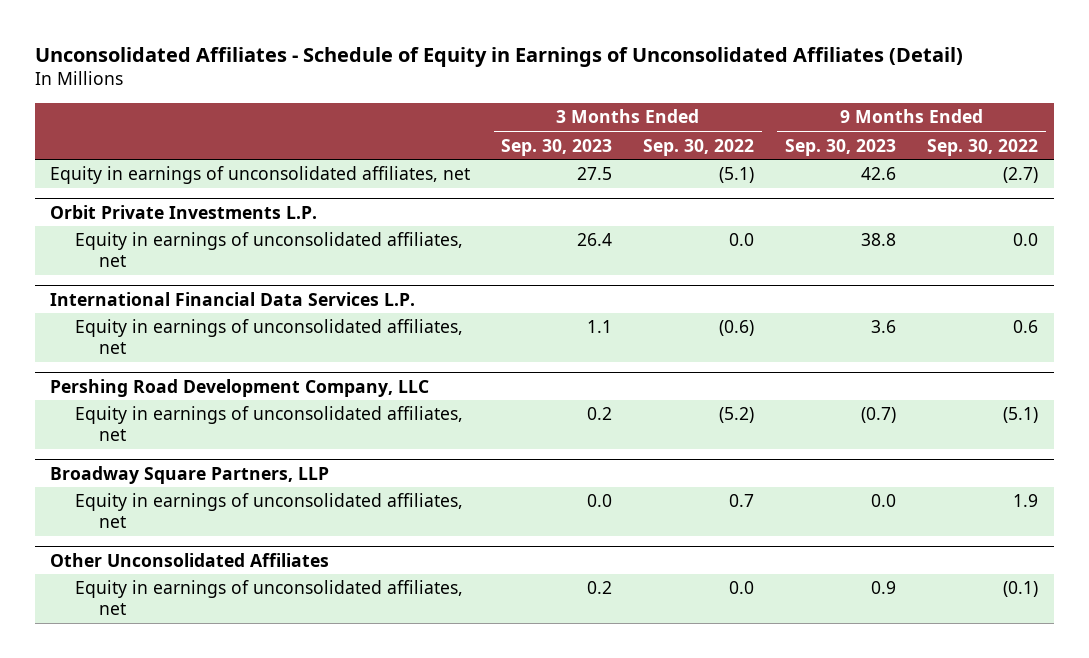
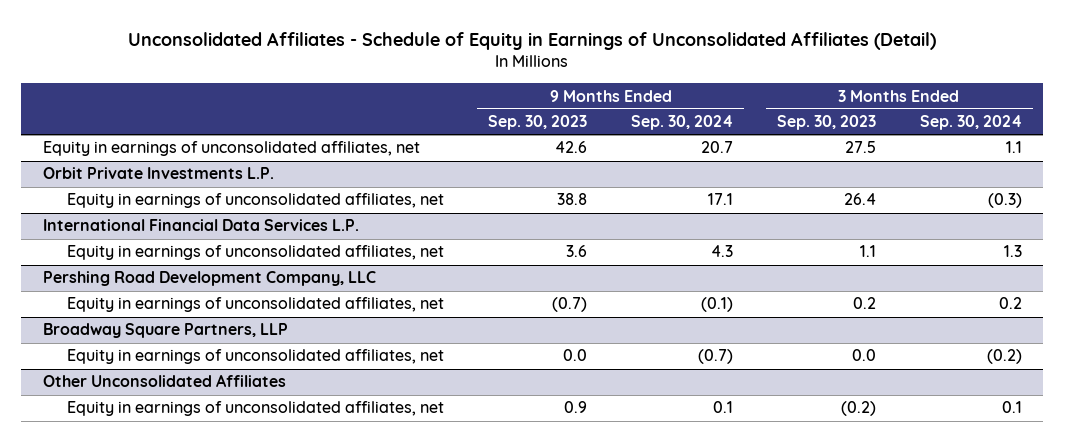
[643,138,755,156] Sep. 30, 2022 -> none
[927,138,1039,156] Sep. 30, 2022 -> none
none -> [630,115,733,131] Sep. 30, 2024
none -> [919,115,1022,131] Sep. 30, 2024
[587,581,613,595] 0.2 -> [840,401,876,417] (0.2)

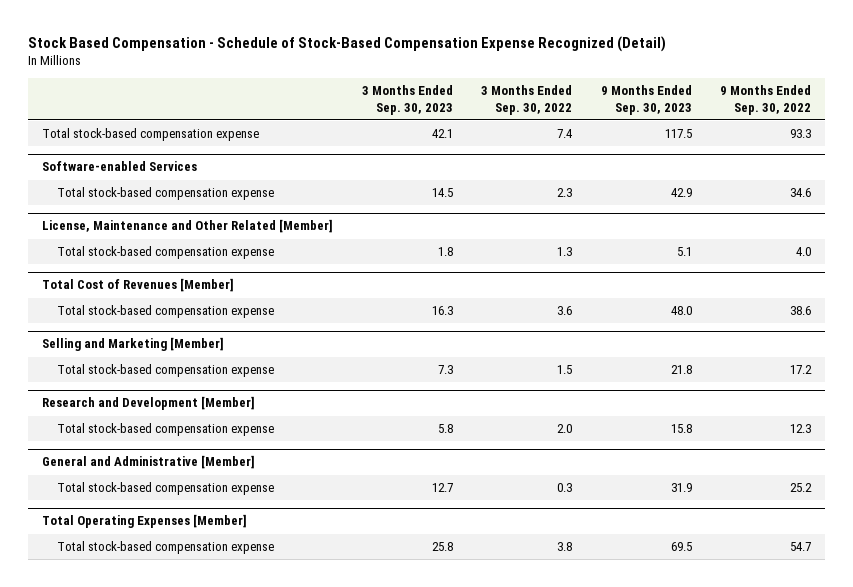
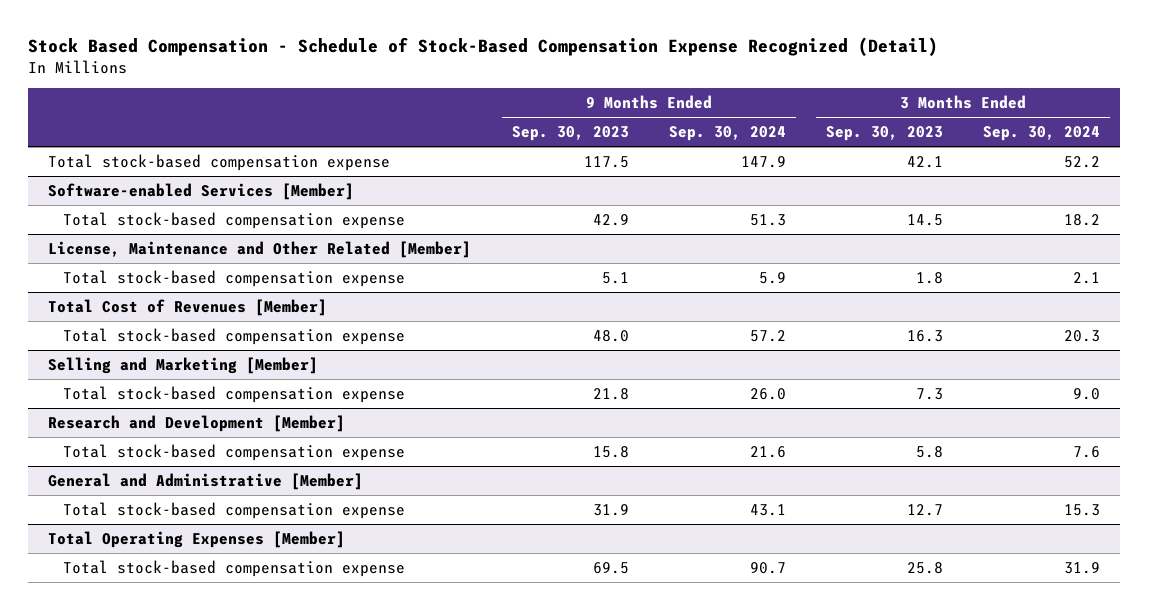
[481,85,573,115] 3 Months Ended Sep. 30, 2022 -> none
[719,85,811,115] 9 Months Ended Sep. 30, 2022 -> none
none -> [668,126,786,142] Sep. 30, 2024
none -> [983,126,1101,142] Sep. 30, 2024
[42,161,198,172] Software-enabled Services -> [48,182,355,200] Software-enabled Services [Member]

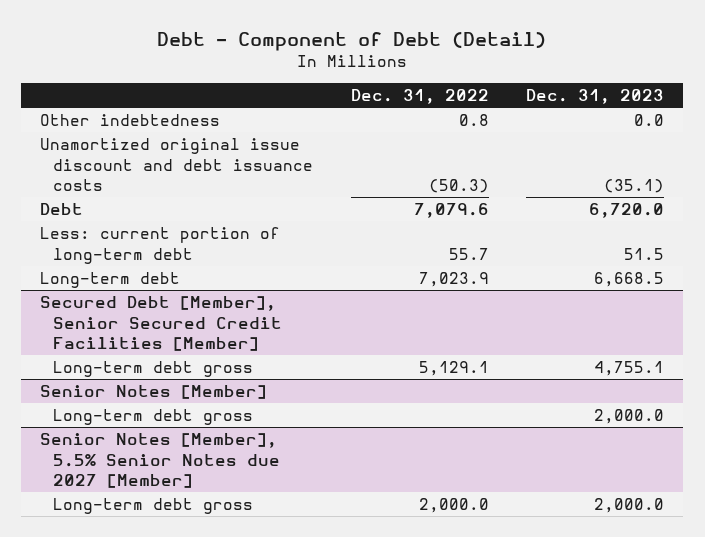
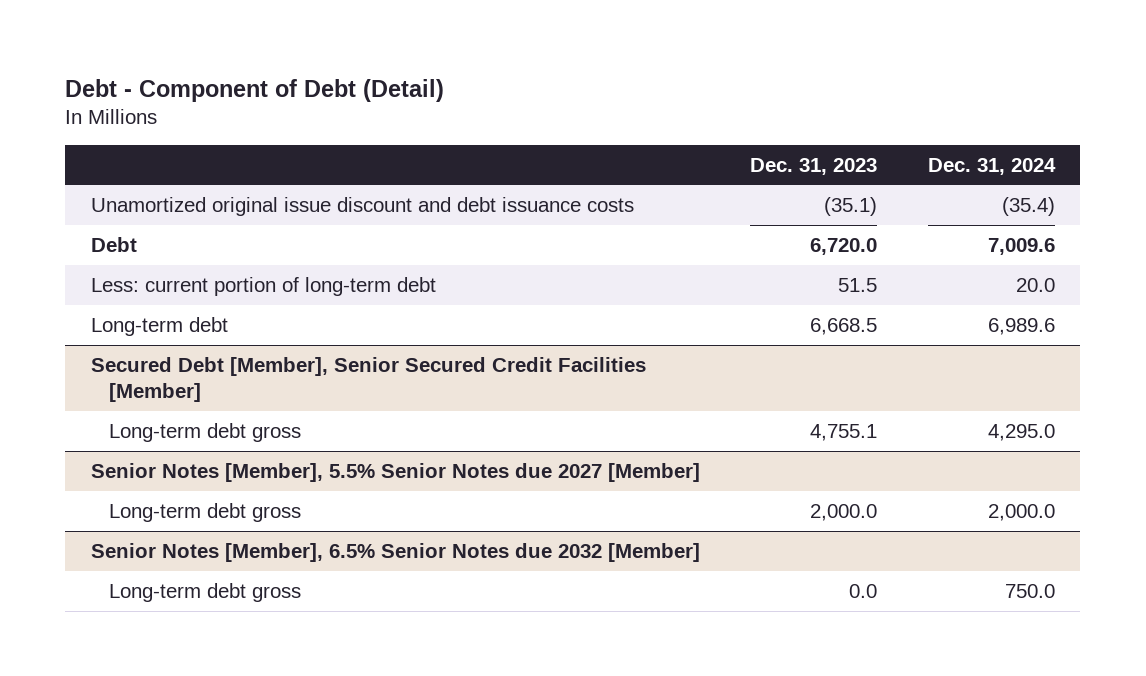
[350,88,489,104] Dec. 31, 2022 -> none
none -> [928,157,1057,175] Dec. 31, 2024
[40,114,221,127] Other indebtedness -> none
[40,385,268,400] Senior Notes [Member] -> none
[52,409,253,426] Long-term debt gross -> none
none -> [90,542,700,562] Senior Notes [Member], 6.5% Senior Notes due 2032 [Member]
none -> [109,582,302,602] Long-term debt gross

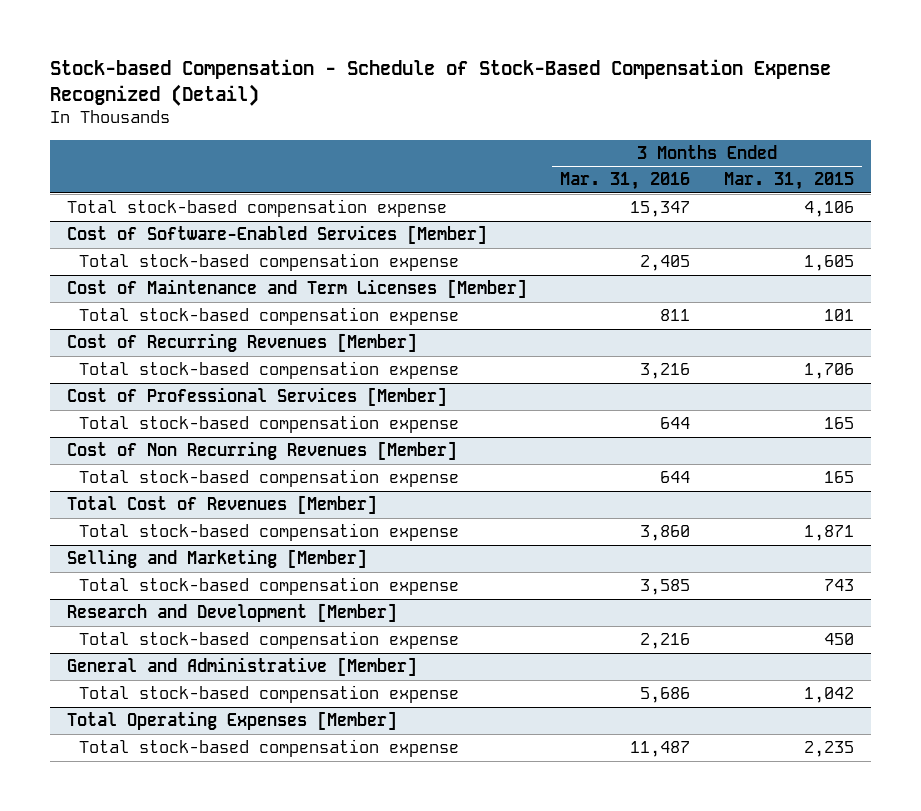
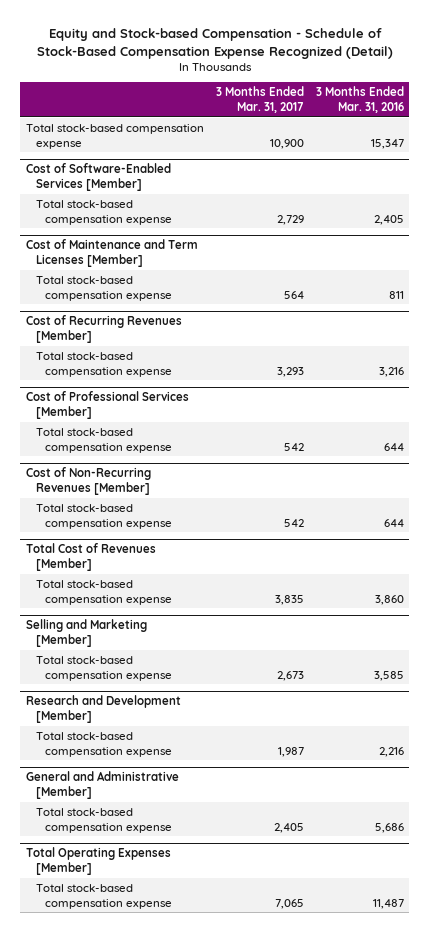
[49,59,831,106] Stock-based Compensation - Schedule of Stock-Based Compensation Expense Recognized (Detail) -> [36,27,393,59] Equity and Stock-based Compensation - Schedule of Stock-Based Compensation Expense Recognized (Detail)
[723,172,854,191] Mar. 31, 2015 -> none
none -> [215,86,304,113] 3 Months Ended Mar. 31, 2017
[66,441,457,461] Cost of Non Recurring Revenues [Member] -> [26,467,152,495] Cost of Non-Recurring Revenues [Member]

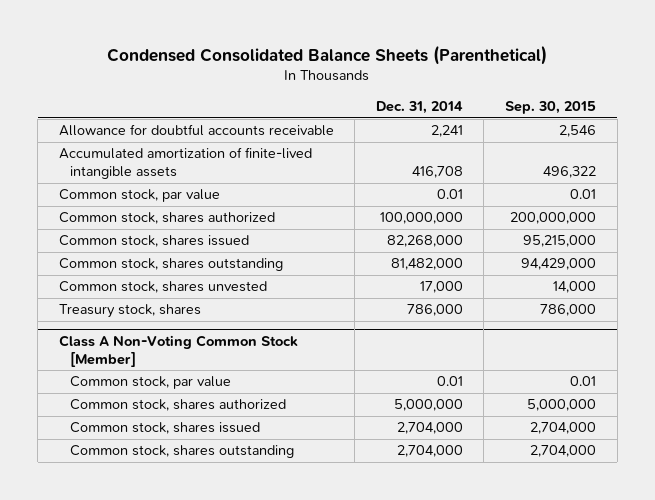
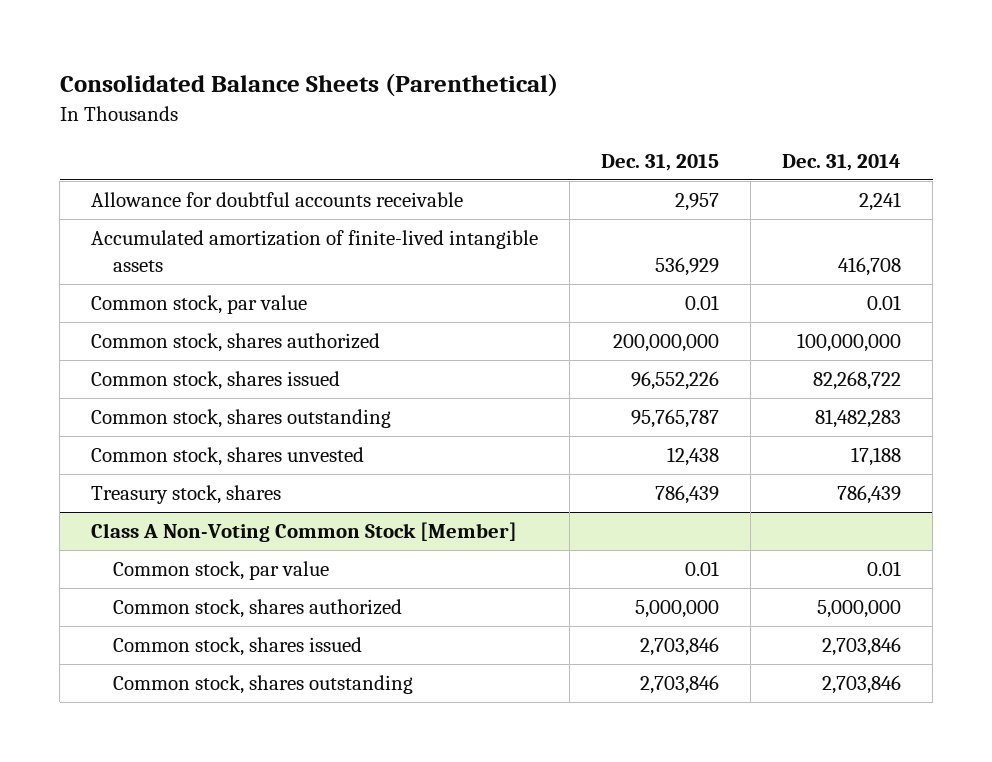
[107,44,548,65] Condensed Consolidated Balance Sheets (Parenthetical) -> [59,73,558,98] Consolidated Balance Sheets (Parenthetical)
[504,101,596,115] Sep. 30, 2015 -> none
none -> [601,154,720,172] Dec. 31, 2015
[386,235,463,248] 82,268,000 -> [813,371,902,391] 82,268,722
[390,258,463,271] 81,482,000 -> [815,409,902,429] 81,482,283
[419,281,463,294] 17,000 -> [851,447,902,467] 17,188
[406,304,463,317] 786,000 -> [837,485,902,505] 786,439
[396,422,463,435] 2,704,000 -> [822,637,902,657] 2,703,846
[396,445,463,458] 2,704,000 -> [822,675,902,695] 2,703,846

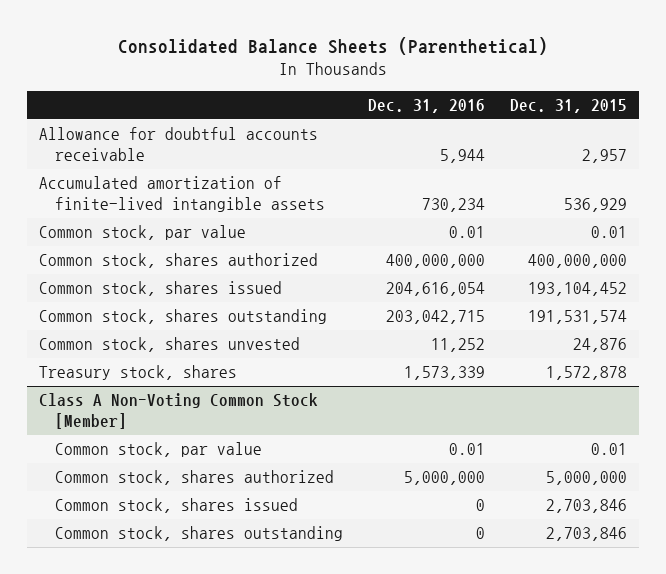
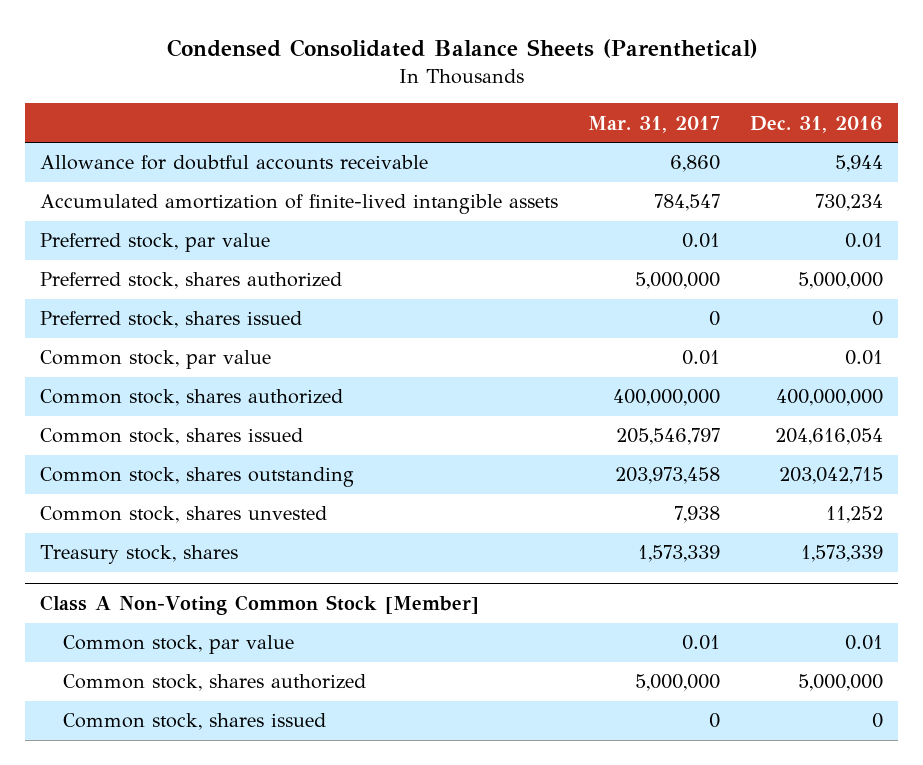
[117,37,548,56] Consolidated Balance Sheets (Parenthetical) -> [166,39,758,59] Condensed Consolidated Balance Sheets (Parenthetical)
[509,98,627,113] Dec. 31, 2015 -> none
none -> [588,115,721,133] Mar. 31, 2017
none -> [40,233,271,253] Preferred stock, par value
none -> [40,272,343,290] Preferred stock, shares authorized
none -> [40,311,303,329] Preferred stock, shares issued
[54,526,343,542] Common stock, shares outstanding -> none

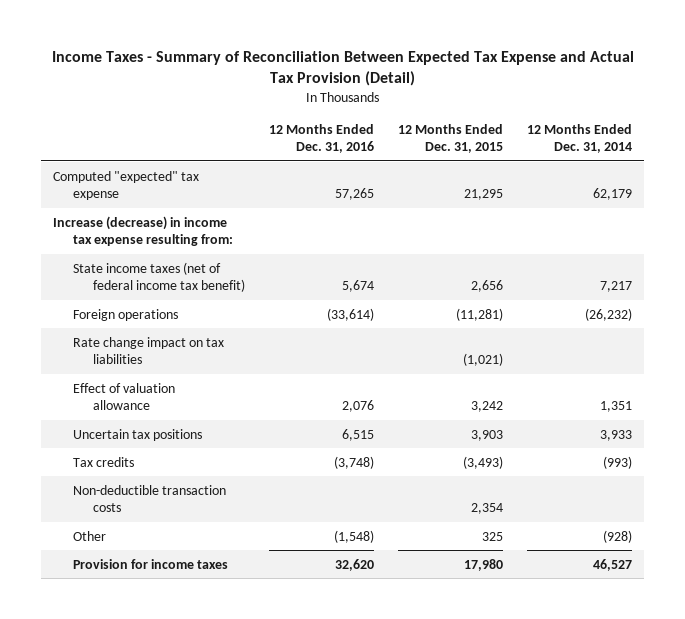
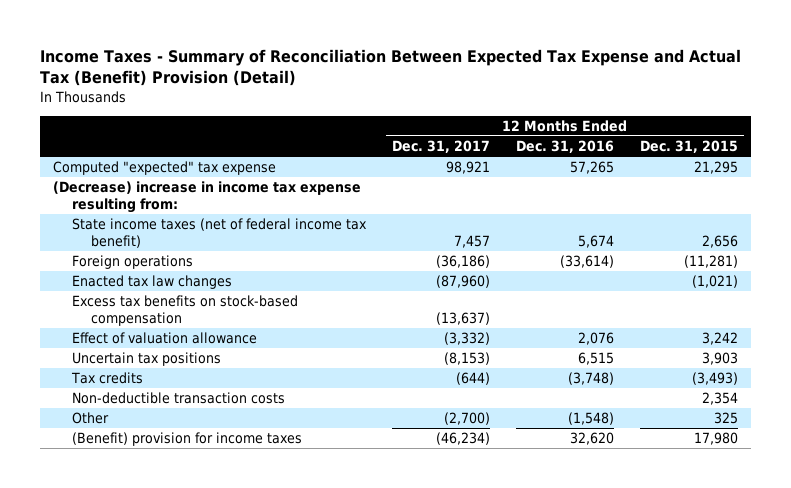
[51,51,634,87] Income Taxes - Summary of Reconciliation Between Expected Tax Expense and Actual Tax Provision (Detail) -> [40,48,742,87] Income Taxes - Summary of Reconciliation Between Expected Tax Expense and Actual Tax (Benefit) Provision (Detail)
[527,123,633,154] 12 Months Ended Dec. 31, 2014 -> none
none -> [392,140,491,154] Dec. 31, 2017
[53,215,233,247] Increase (decrease) in income tax expense resulting from: -> [53,181,362,213] (Decrease) increase in income tax expense resulting from:
[72,336,224,365] Rate change impact on tax liabilities -> [72,275,233,290] Enacted tax law changes
none -> [72,295,299,326] Excess tax benefits on stock-based compensation
[72,558,228,569] Provision for income taxes -> [72,432,303,447] (Benefit) provision for income taxes

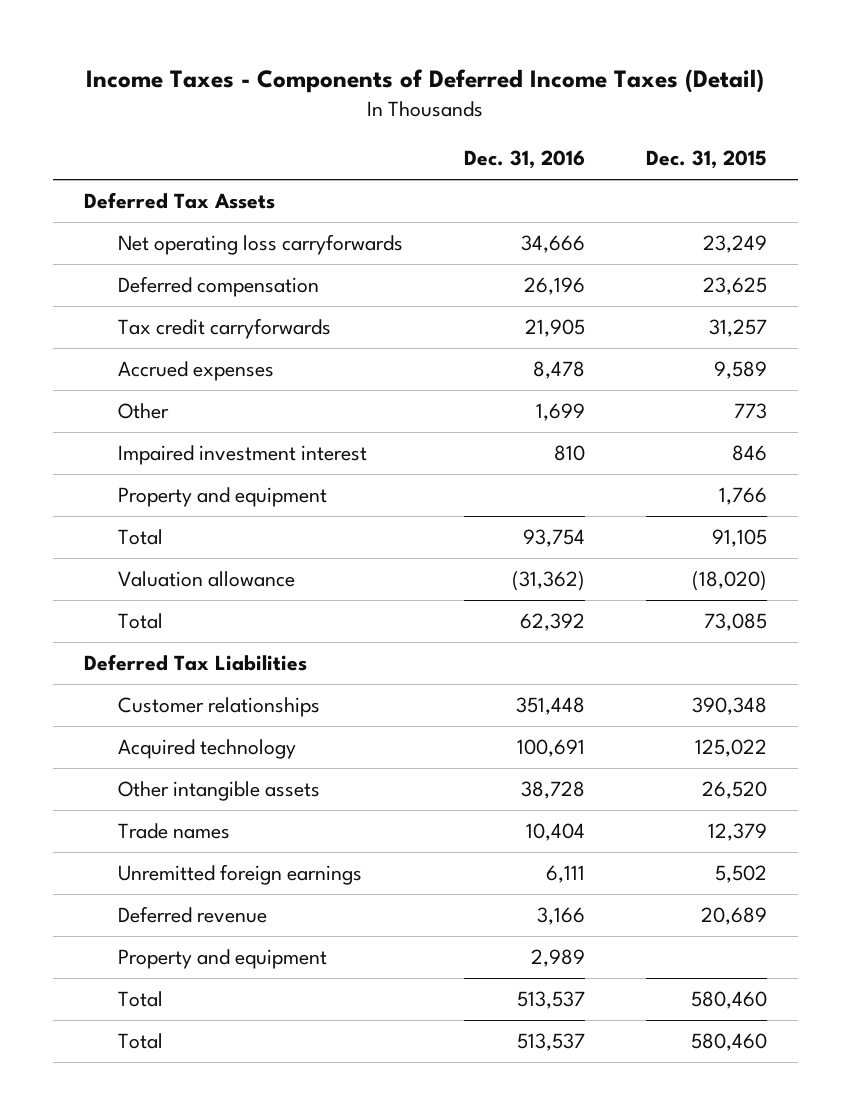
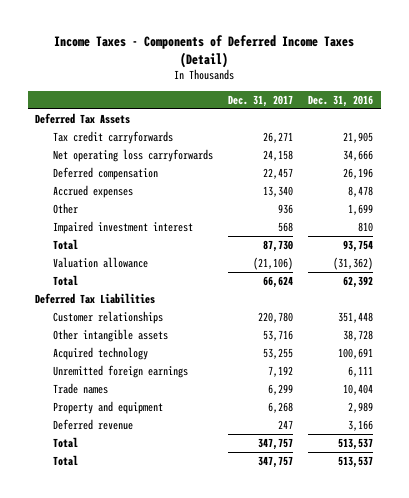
[646,150,768,170] Dec. 31, 2015 -> none
none -> [228,94,294,107] Dec. 31, 2017
[117,318,331,340] Tax credit carryforwards -> [52,130,173,144] Tax credit carryforwards
[117,487,327,508] Property and equipment -> none
[117,739,296,760] Acquired technology -> [52,346,148,360] Acquired technology
[117,823,230,840] Trade names -> [52,382,108,394] Trade names
[117,906,267,924] Deferred revenue -> [52,418,133,430] Deferred revenue

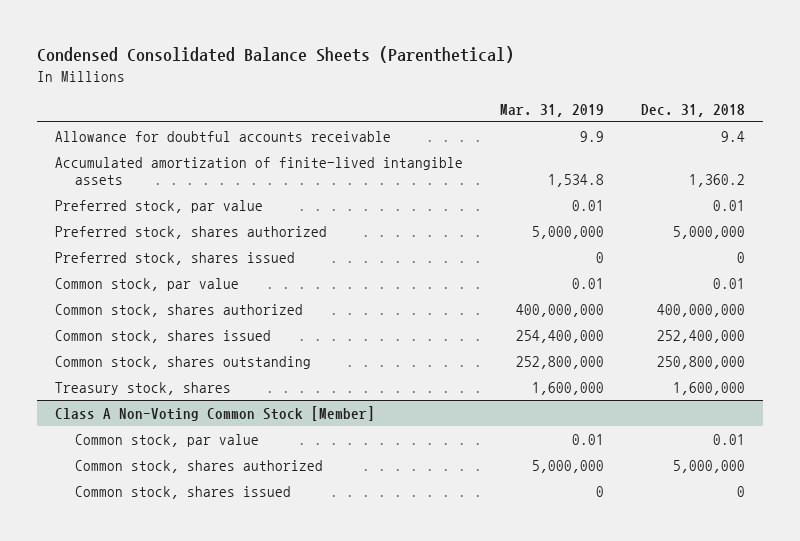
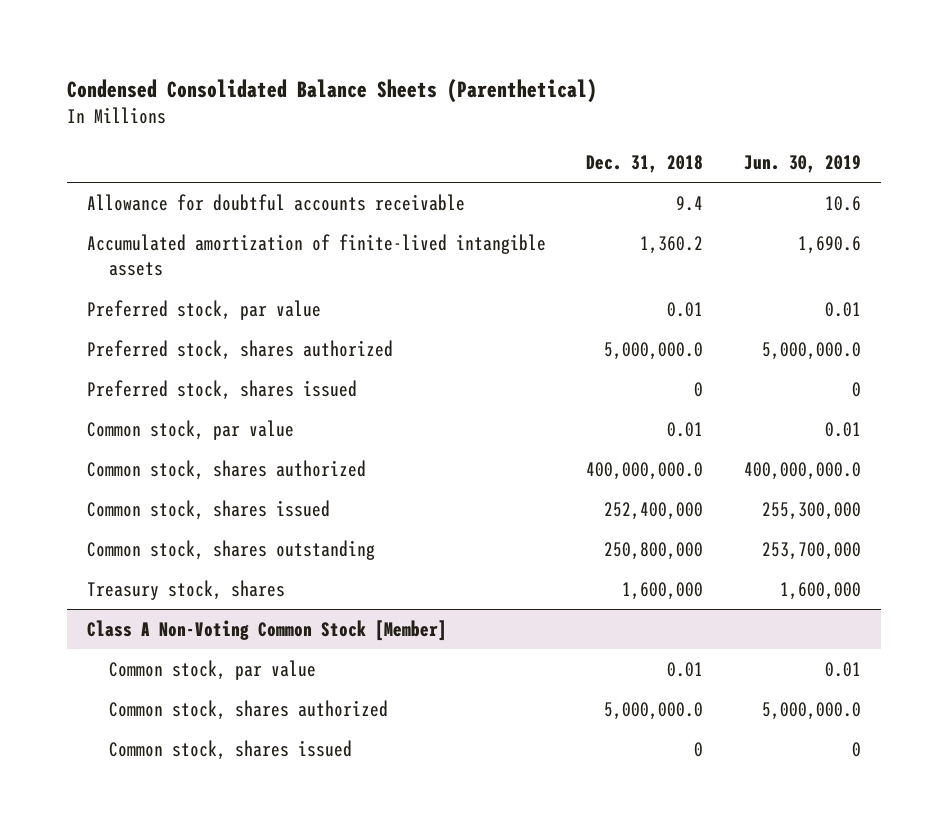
[500,103,605,117] Mar. 31, 2019 -> none
none -> [743,155,861,174] Jun. 30, 2019
[672,225,745,239] 5,000,000 -> [604,342,704,361] 5,000,000.0
[656,303,745,317] 400,000,000 -> [586,462,704,481] 400,000,000.0
[672,459,745,473] 5,000,000 -> [604,702,704,721] 5,000,000.0

